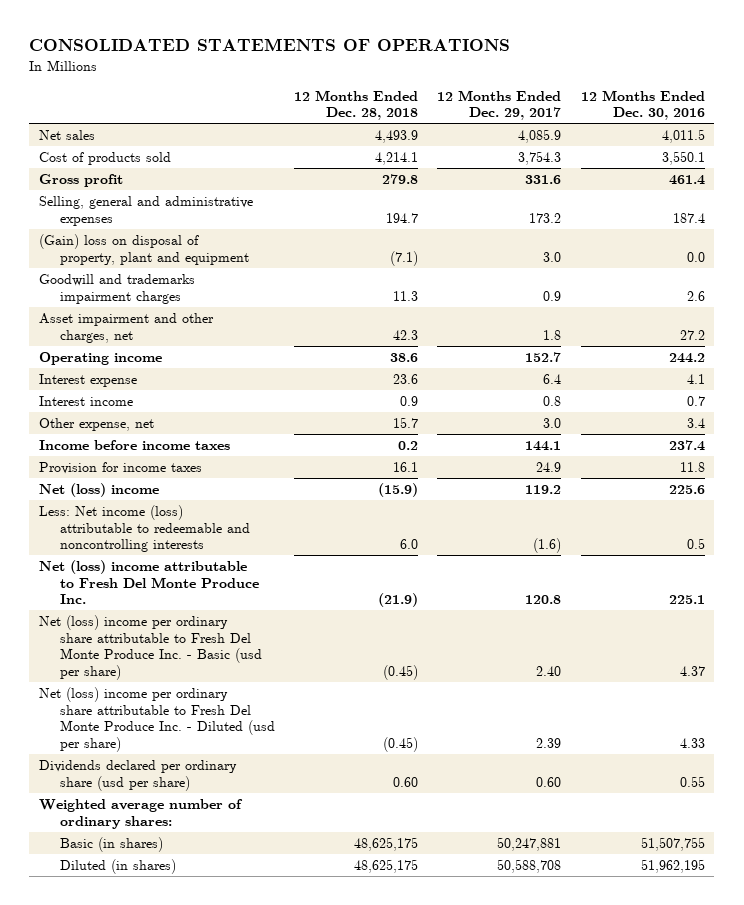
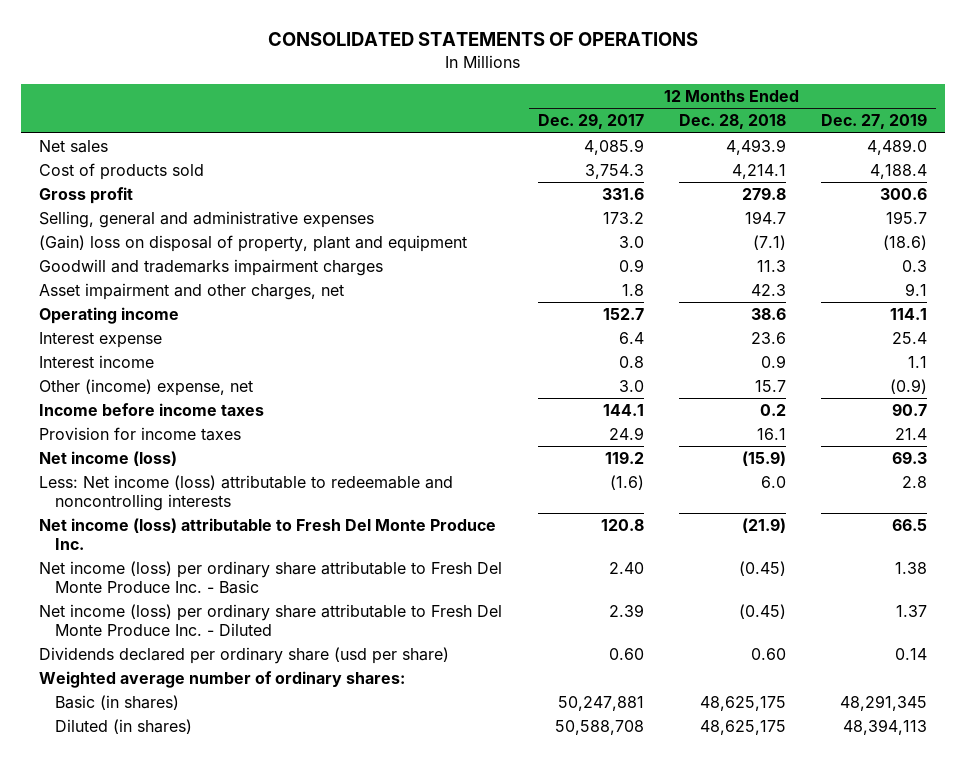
[580,89,705,121] 12 Months Ended Dec. 30, 2016 -> none
none -> [821,113,928,130] Dec. 27, 2019
[39,417,155,431] Other expense, net -> [39,379,254,397] Other (income) expense, net
[39,482,160,497] Net (loss) income -> [39,451,178,467] Net income (loss)
[39,559,259,605] Net (loss) income attributable to Fresh Del Monte Produce Inc. -> [39,518,497,550] Net income (loss) attributable to Fresh Del Monte Produce Inc.
[39,614,262,680] Net (loss) income per ordinary share attributable to Fresh Del Monte Produce Inc. - Basic (usd per share) -> [39,561,503,594] Net income (loss) per ordinary share attributable to Fresh Del Monte Produce Inc. - Basic
[39,686,275,752] Net (loss) income per ordinary share attributable to Fresh Del Monte Produce Inc. - Diluted (usd per share) -> [39,604,503,636] Net income (loss) per ordinary share attributable to Fresh Del Monte Produce Inc. - Diluted

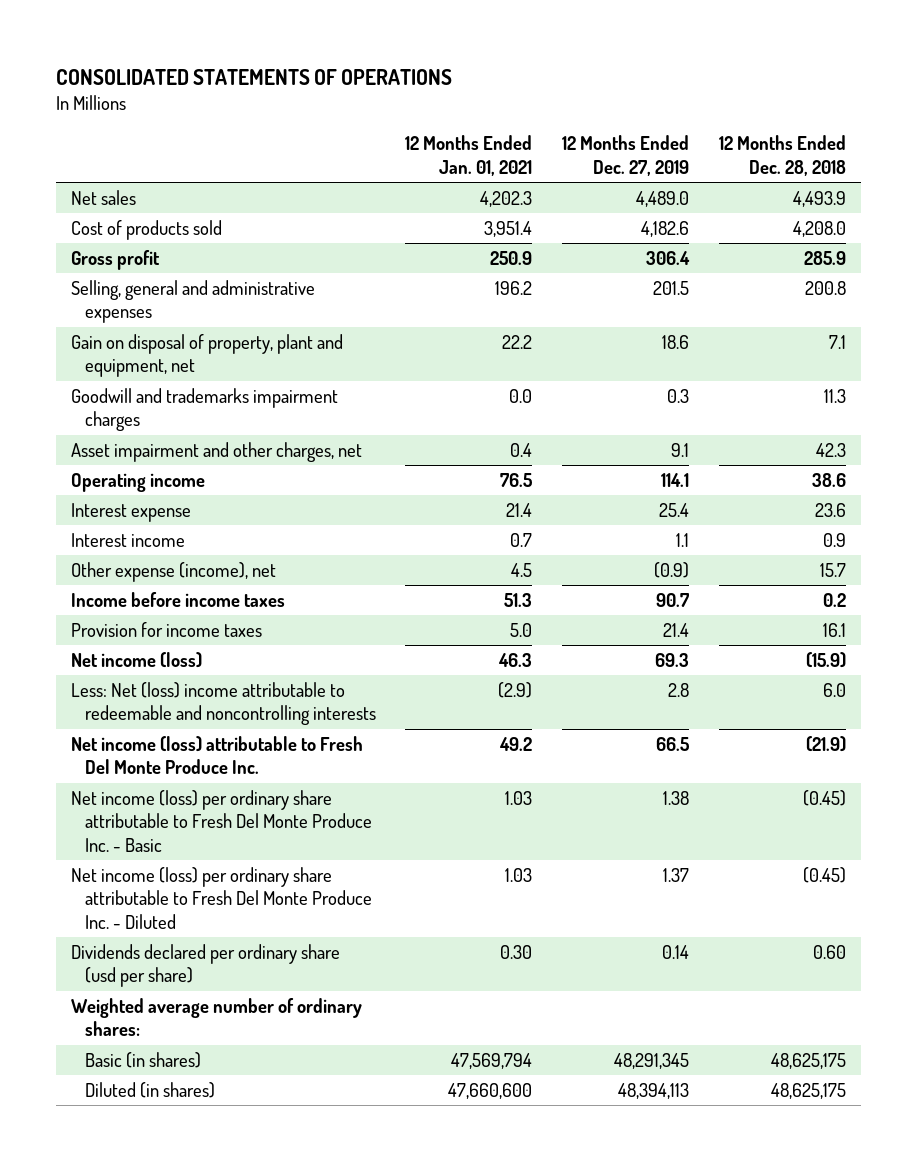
[537,113,644,130] Dec. 29, 2017 -> none
none -> [405,135,533,176] 12 Months Ended Jan. 01, 2021
[731,164,786,180] 4,214.1 -> [792,220,846,237] 4,208.0
[870,164,928,180] 4,188.4 -> [641,220,690,237] 4,182.6
[741,187,786,201] 279.8 -> [803,250,846,265] 285.9
[880,188,928,201] 300.6 -> [646,250,691,265] 306.4
[744,211,786,225] 194.7 -> [804,280,846,295] 200.8
[886,211,928,225] 195.7 -> [653,280,690,295] 201.5
[39,235,468,253] (Gain) loss on disposal of property, plant and equipment -> [71,333,344,378] Gain on disposal of property, plant and equipment, net
[752,235,786,251] (7.1) -> [828,334,846,349] 7.1
[883,235,928,251] (18.6) -> [662,334,690,349] 18.6
[39,379,254,397] Other (income) expense, net -> [71,561,277,582] Other expense (income), net
[39,475,454,511] Less: Net income (loss) attributable to redeemable and noncontrolling interests -> [71,681,376,726] Less: Net (loss) income attributable to redeemable and noncontrolling interests

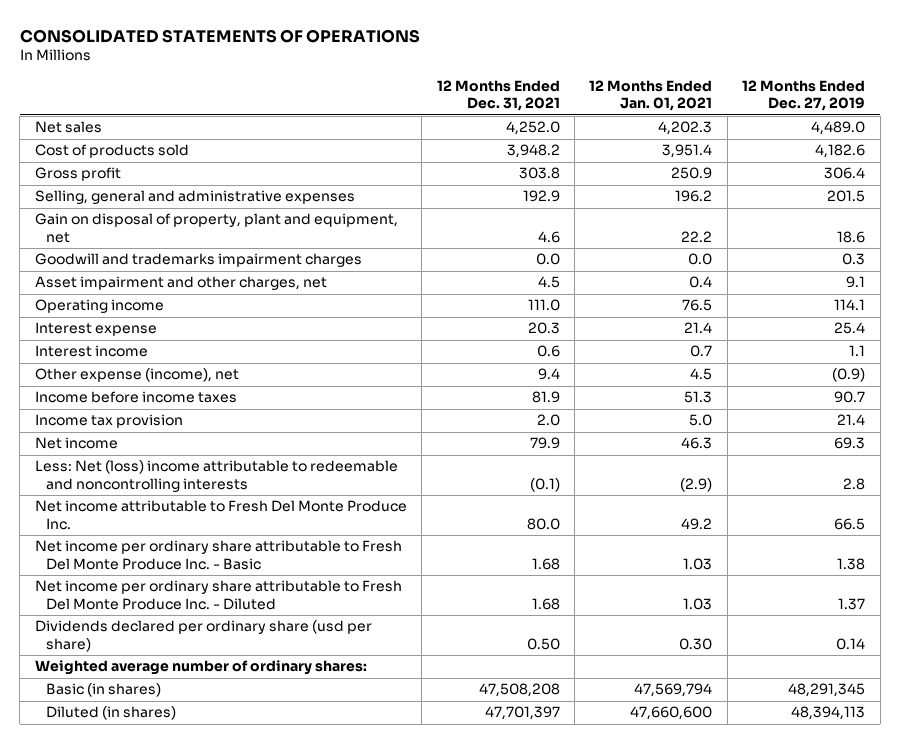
[718,135,846,176] 12 Months Ended Dec. 28, 2018 -> none
none -> [436,79,560,112] 12 Months Ended Dec. 31, 2021
[71,621,263,637] Provision for income taxes -> [34,414,183,429] Income tax provision
[71,651,203,668] Net income (loss) -> [34,437,118,450] Net income
[71,735,364,775] Net income (loss) attributable to Fresh Del Monte Produce Inc. -> [34,500,407,530] Net income attributable to Fresh Del Monte Produce Inc.
[71,789,372,852] Net income (loss) per ordinary share attributable to Fresh Del Monte Produce Inc. - Basic -> [34,540,402,570] Net income per ordinary share attributable to Fresh Del Monte Produce Inc. - Basic
[71,866,372,929] Net income (loss) per ordinary share attributable to Fresh Del Monte Produce Inc. - Diluted -> [34,580,402,610] Net income per ordinary share attributable to Fresh Del Monte Produce Inc. - Diluted

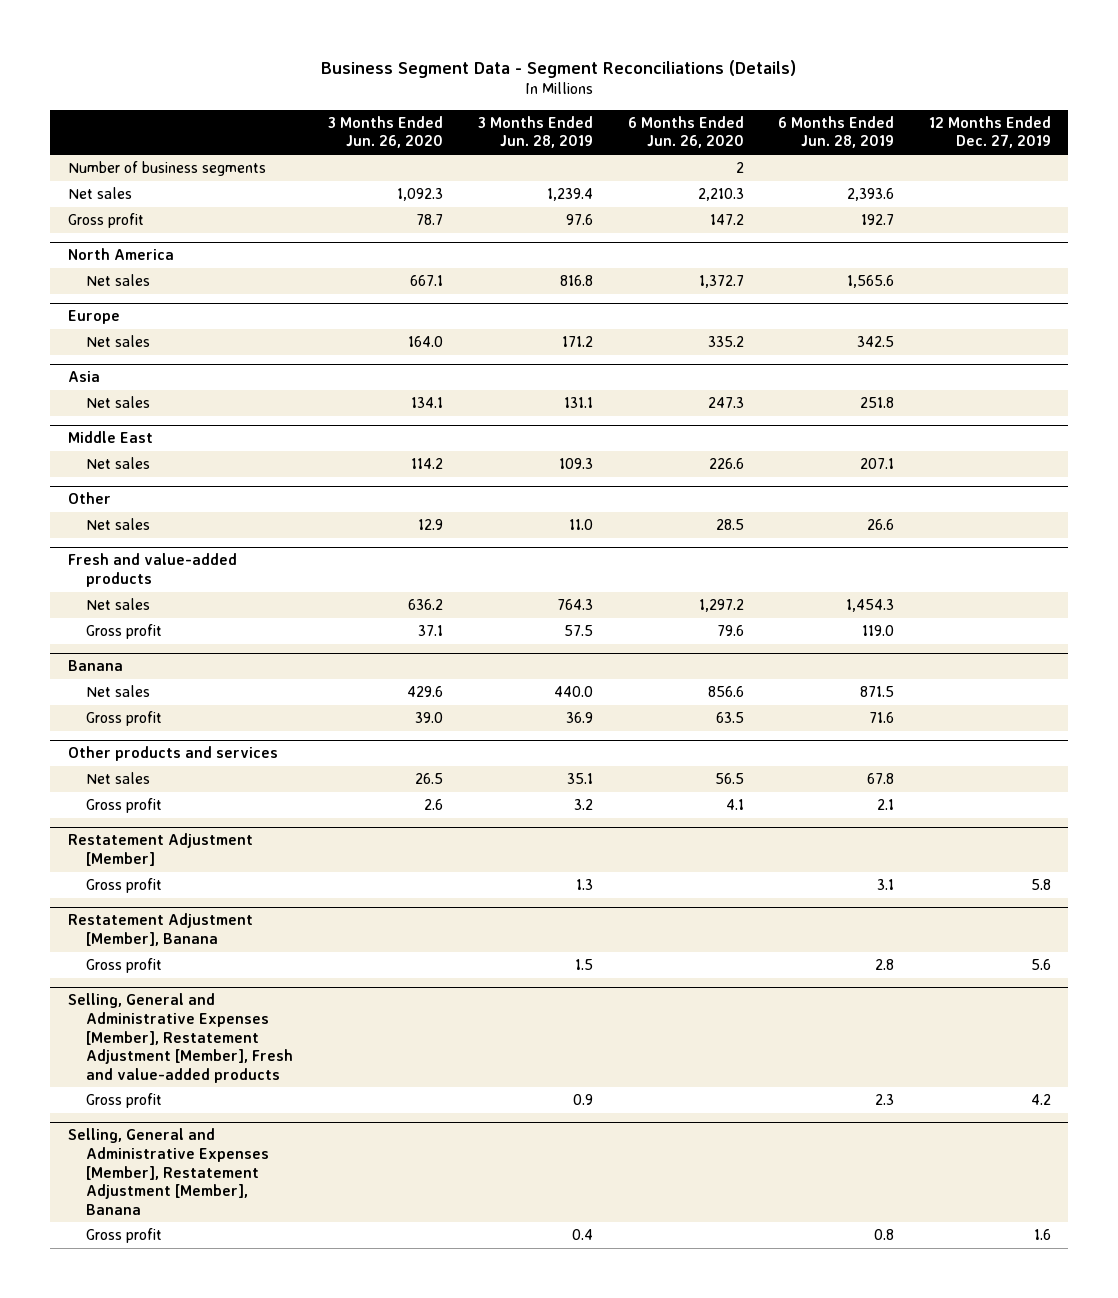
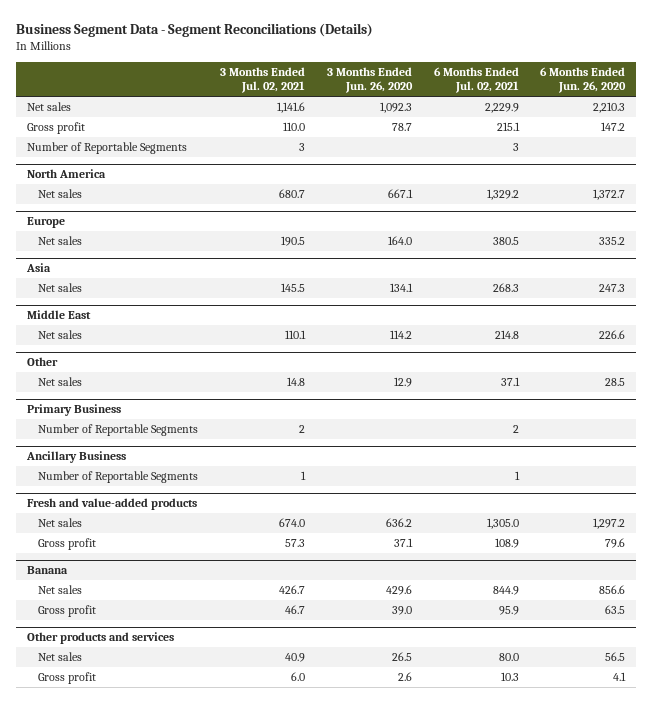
[477,115,593,149] 3 Months Ended Jun. 28, 2019 -> none
[778,115,895,149] 6 Months Ended Jun. 28, 2019 -> none
[928,115,1051,149] 12 Months Ended Dec. 27, 2019 -> none
none -> [219,67,305,94] 3 Months Ended Jul. 02, 2021
none -> [433,67,519,94] 6 Months Ended Jul. 02, 2021
[67,161,266,177] Number of business segments -> none
none -> [26,141,187,154] Number of Reportable Segments
none -> [26,403,121,416] Primary Business
none -> [37,423,198,436] Number of Reportable Segments
none -> [25,450,126,463] Ancillary Business
none -> [37,470,198,483] Number of Reportable Segments
[67,833,253,867] Restatement Adjustment [Member] -> none
[86,878,163,894] Gross profit -> none
[67,913,253,947] Restatement Adjustment [Member], Banana -> none
[86,958,163,974] Gross profit -> none
[67,993,294,1083] Selling, General and Administrative Expenses [Member], Restatement Adjustment [Member], Fresh and value-added products -> none
[86,1093,163,1109] Gross profit -> none
[67,1128,270,1215] Selling, General and Administrative Expenses [Member], Restatement Adjustment [Member], Banana -> none
[86,1228,163,1244] Gross profit -> none

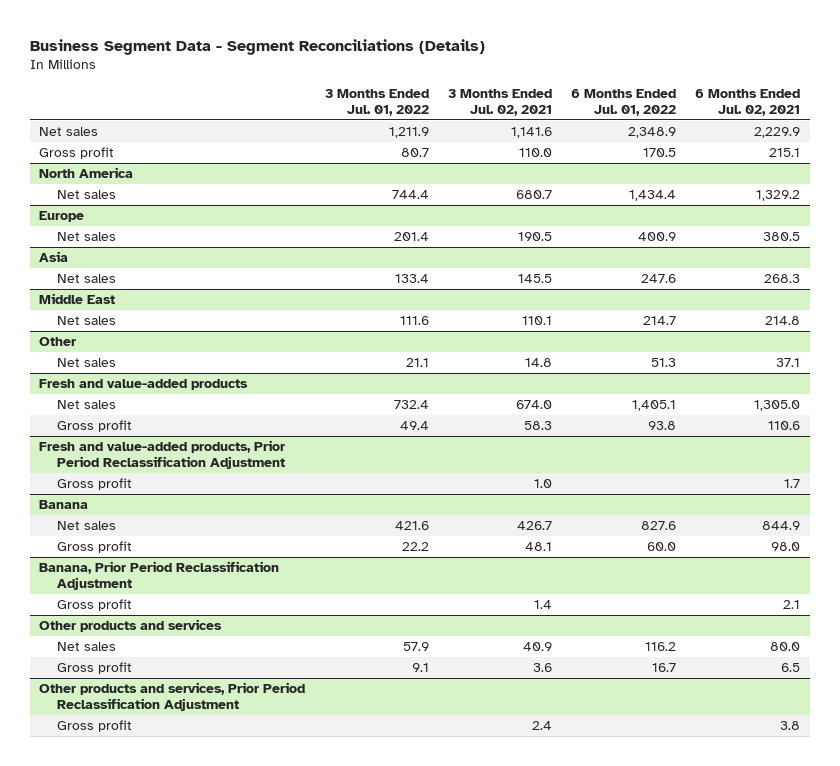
[326,67,413,94] 3 Months Ended Jun. 26, 2020 -> none
[540,67,627,94] 6 Months Ended Jun. 26, 2020 -> none
none -> [324,89,429,116] 3 Months Ended Jul. 01, 2022
none -> [570,89,676,116] 6 Months Ended Jul. 01, 2022
[26,141,187,154] Number of Reportable Segments -> none
[26,403,121,416] Primary Business -> none
[37,423,198,436] Number of Reportable Segments -> none
[25,450,126,463] Ancillary Business -> none
[37,470,198,483] Number of Reportable Segments -> none
[284,538,305,547] 57.3 -> [523,421,552,431] 58.3
[494,537,519,548] 108.9 -> [768,421,801,431] 110.6
none -> [39,440,286,469] Fresh and value-added products, Prior Period Reclassification Adjustment
none -> [56,478,132,491] Gross profit
[284,604,305,614] 46.7 -> [524,542,552,552] 48.1
[498,605,519,615] 95.9 -> [771,542,801,552] 98.0
none -> [39,561,280,590] Banana, Prior Period Reclassification Adjustment
none -> [56,599,132,612] Gross profit
[290,671,305,681] 6.0 -> [532,663,552,673] 3.6
[500,671,519,681] 10.3 -> [781,663,801,673] 6.5
none -> [39,682,306,711] Other products and services, Prior Period Reclassification Adjustment
none -> [56,720,132,733] Gross profit

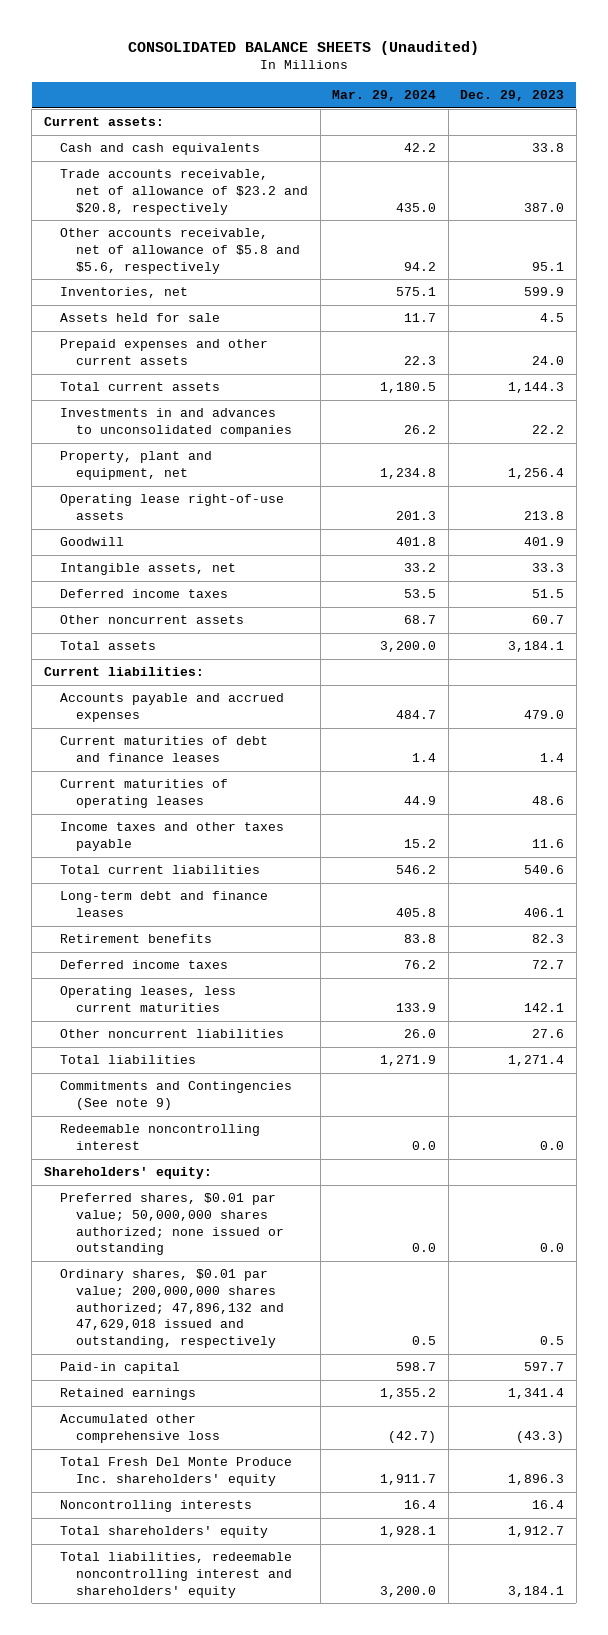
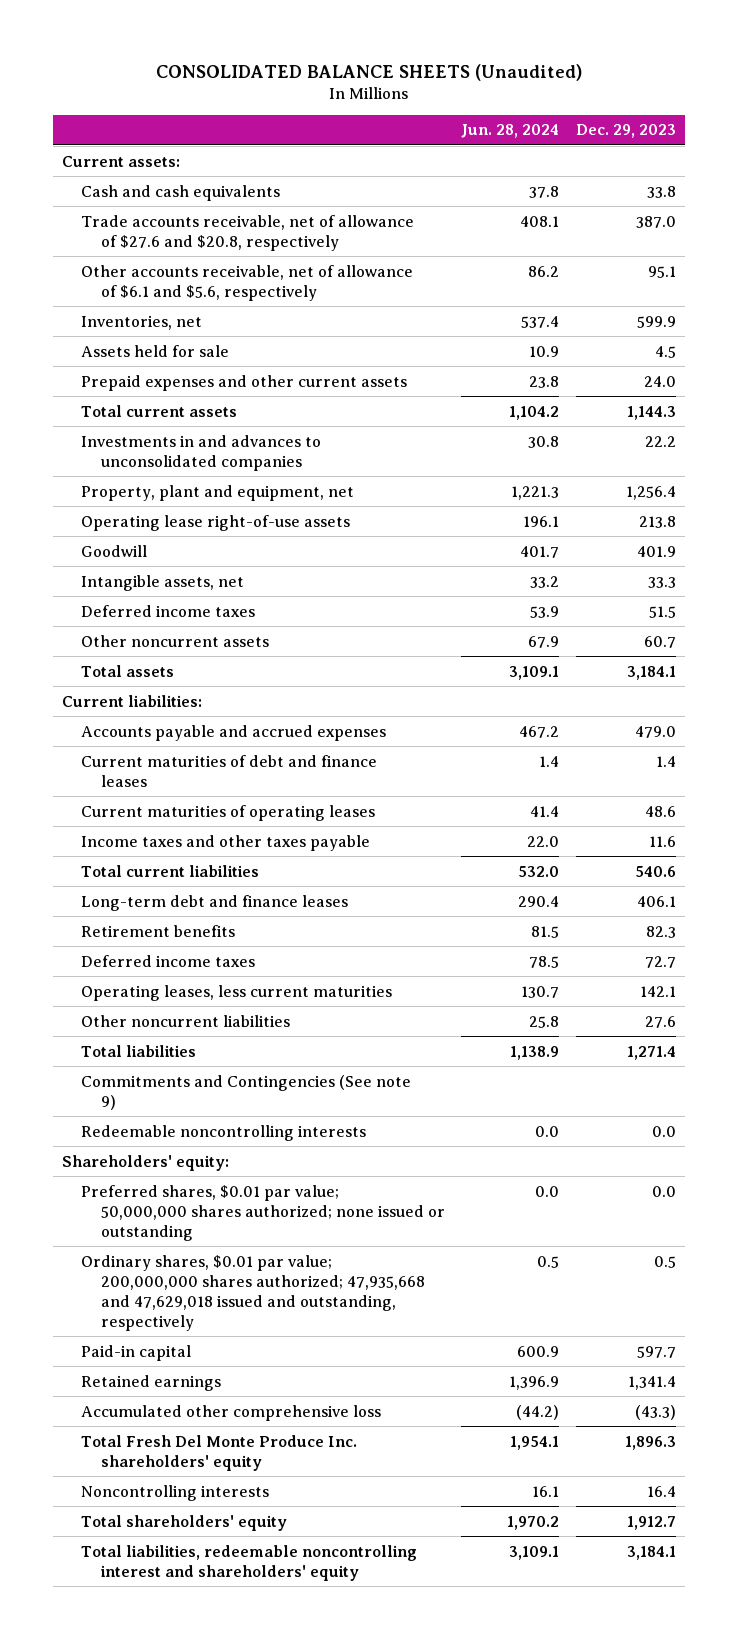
[332,90,437,102] Mar. 29, 2024 -> none
none -> [461,124,560,139] Jun. 28, 2024
[59,169,309,215] Trade accounts receivable, net of allowance of $23.2 and $20.8, respectively -> [81,214,415,251] Trade accounts receivable, net of allowance of $27.6 and $20.8, respectively
[59,228,301,274] Other accounts receivable, net of allowance of $5.8 and $5.6, respectively -> [81,264,414,301] Other accounts receivable, net of allowance of $6.1 and $5.6, respectively
[59,1124,260,1150] Redeemable noncontrolling interest -> [81,1124,367,1141] Redeemable noncontrolling interests
[59,1269,285,1348] Ordinary shares, $0.01 par value; 200,000,000 shares authorized; 47,896,132 and 47,629,018 issued and outstanding, respectively -> [81,1254,425,1331] Ordinary shares, $0.01 par value; 200,000,000 shares authorized; 47,935,668 and 47,629,018 issued and outstanding, respectively

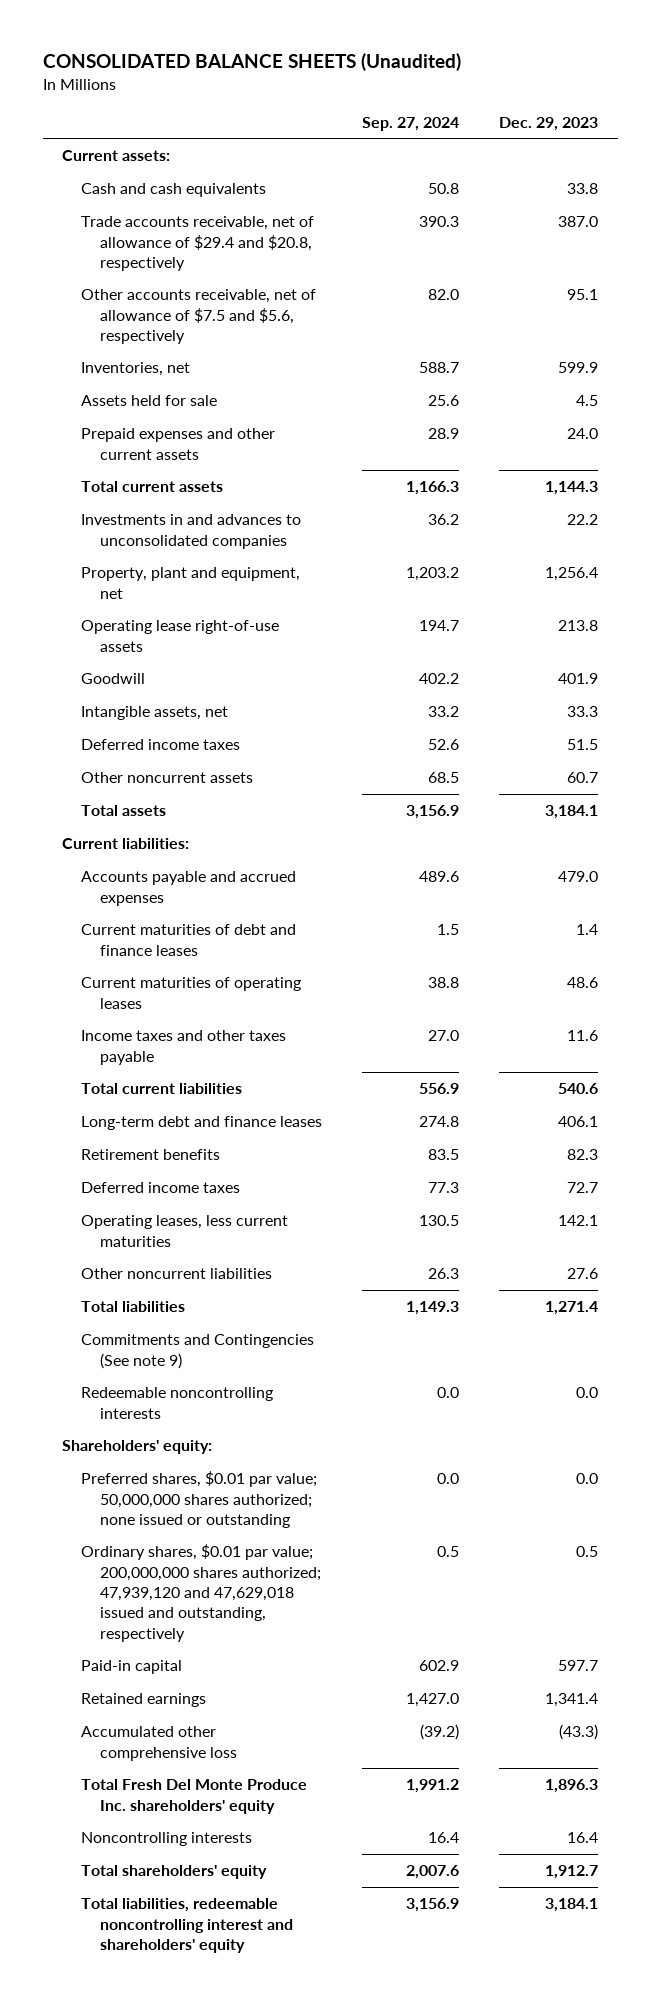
[461,124,560,139] Jun. 28, 2024 -> none
none -> [361,116,459,131] Sep. 27, 2024
[81,214,415,251] Trade accounts receivable, net of allowance of $27.6 and $20.8, respectively -> [81,216,315,272] Trade accounts receivable, net of allowance of $29.4 and $20.8, respectively
[81,264,414,301] Other accounts receivable, net of allowance of $6.1 and $5.6, respectively -> [81,289,317,345] Other accounts receivable, net of allowance of $7.5 and $5.6, respectively
[81,1254,425,1331] Ordinary shares, $0.01 par value; 200,000,000 shares authorized; 47,935,668 and 47,629,018 issued and outstanding, respectively -> [81,1544,321,1642] Ordinary shares, $0.01 par value; 200,000,000 shares authorized; 47,939,120 and 47,629,018 issued and outstanding, respectively

